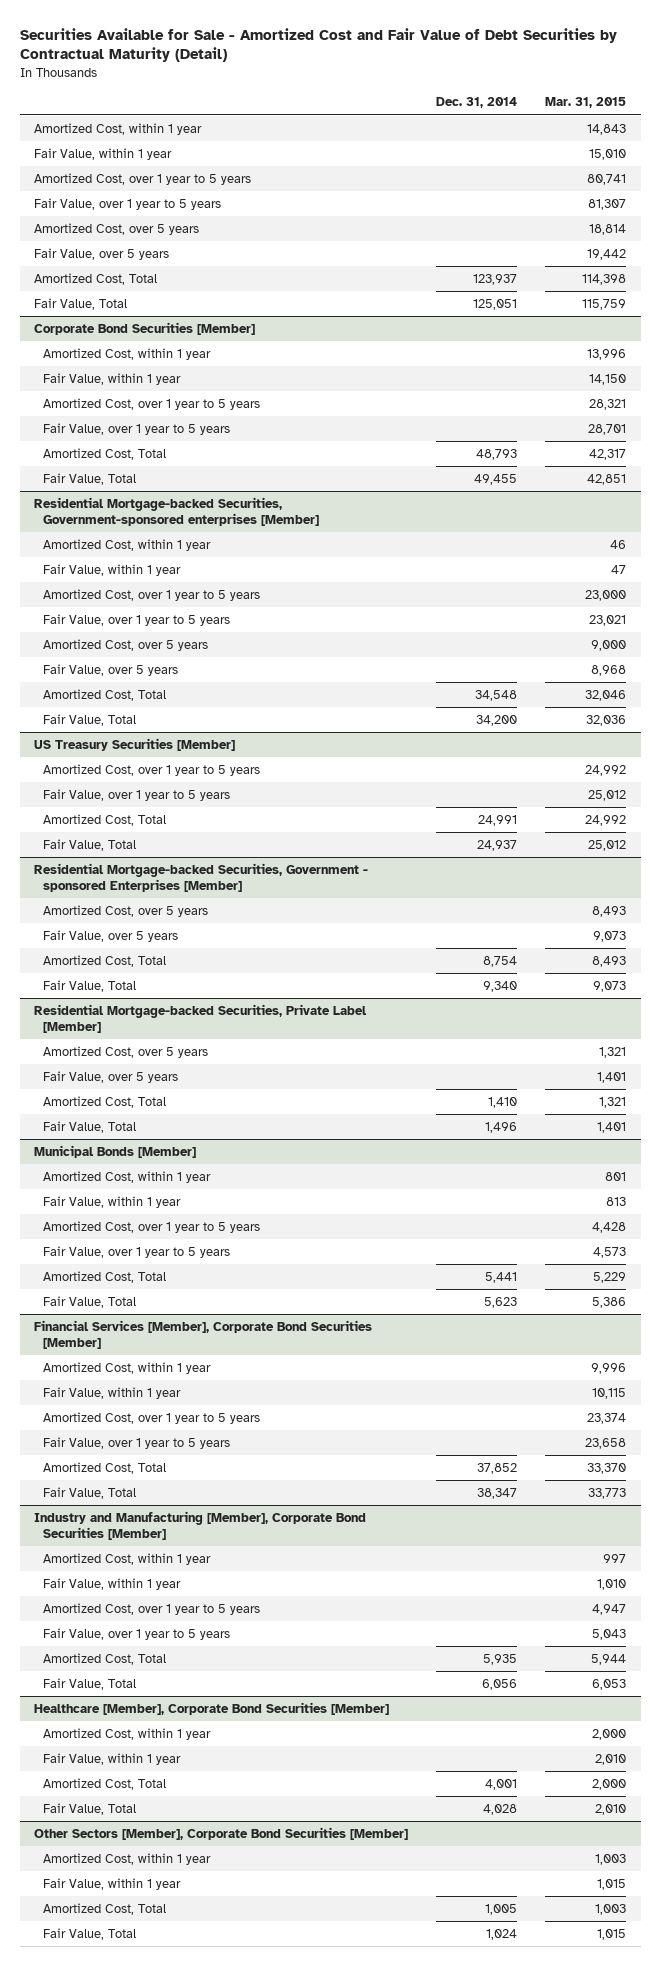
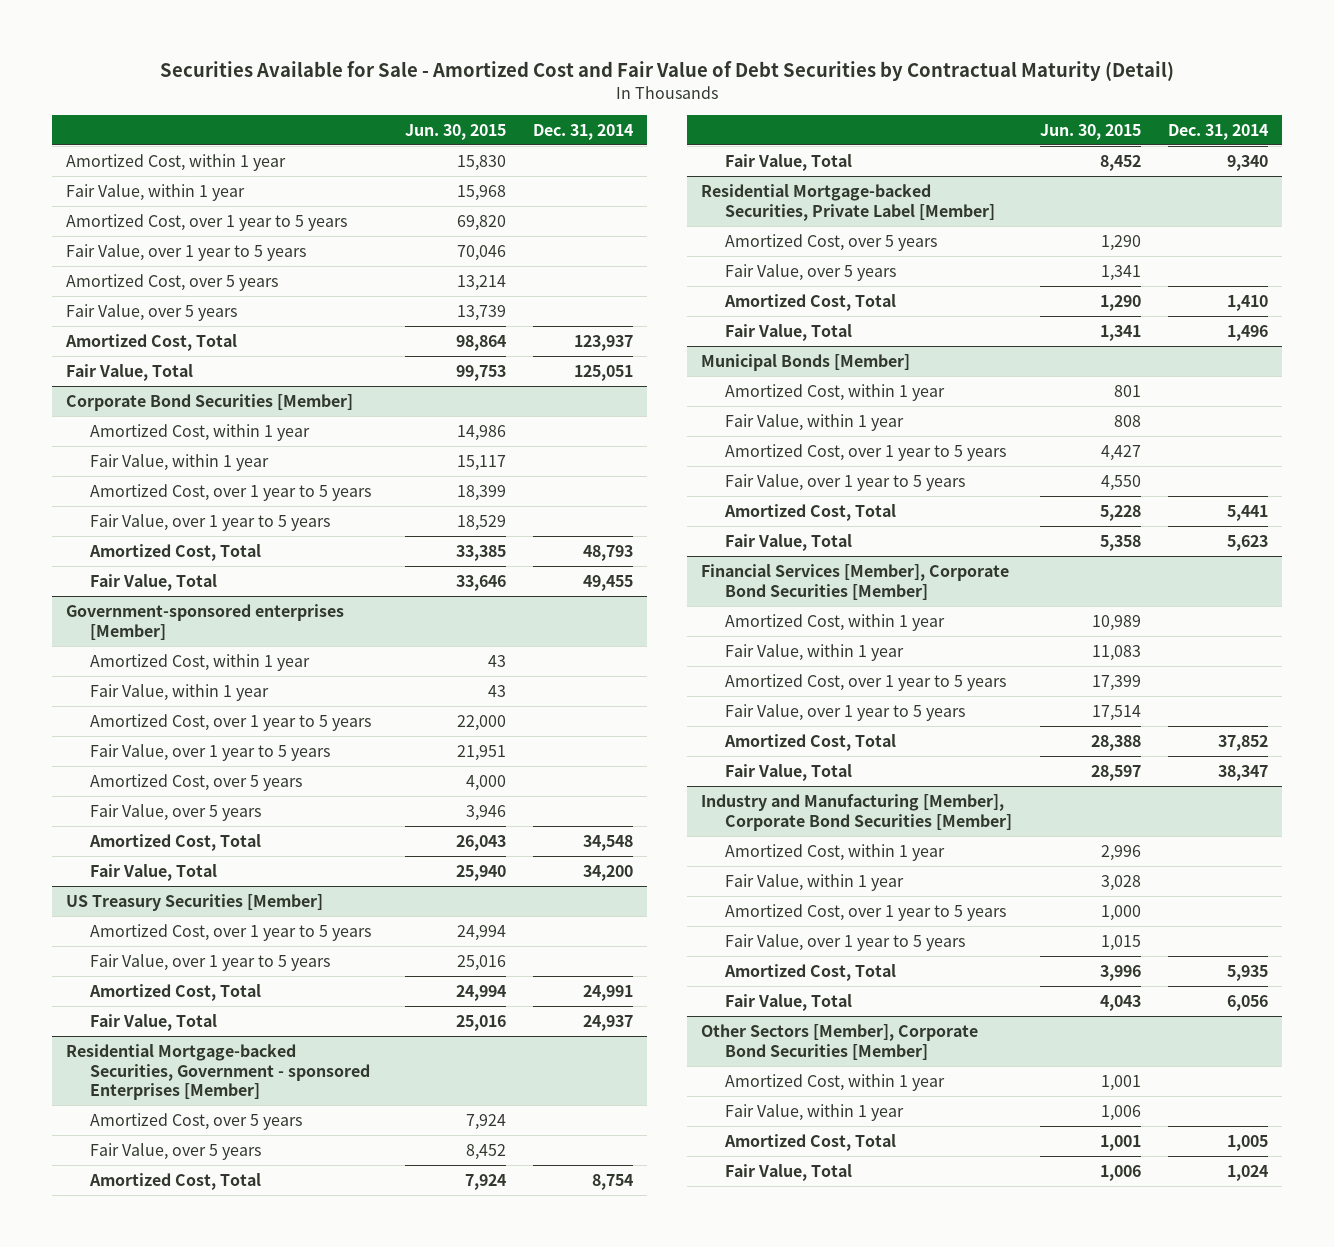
[545,97,627,109] Mar. 31, 2015 -> none
none -> [404,123,506,140] Jun. 30, 2015
[33,497,320,527] Residential Mortgage-backed Securities, Government-sponsored enterprises [Member] -> [65,603,344,640] Government-sponsored enterprises [Member]
[33,1702,389,1716] Healthcare [Member], Corporate Bond Securities [Member] -> none
[43,1728,212,1741] Amortized Cost, within 1 year -> none
[43,1753,182,1766] Fair Value, within 1 year -> none
[43,1778,167,1791] Amortized Cost, Total -> none
[43,1803,137,1816] Fair Value, Total -> none

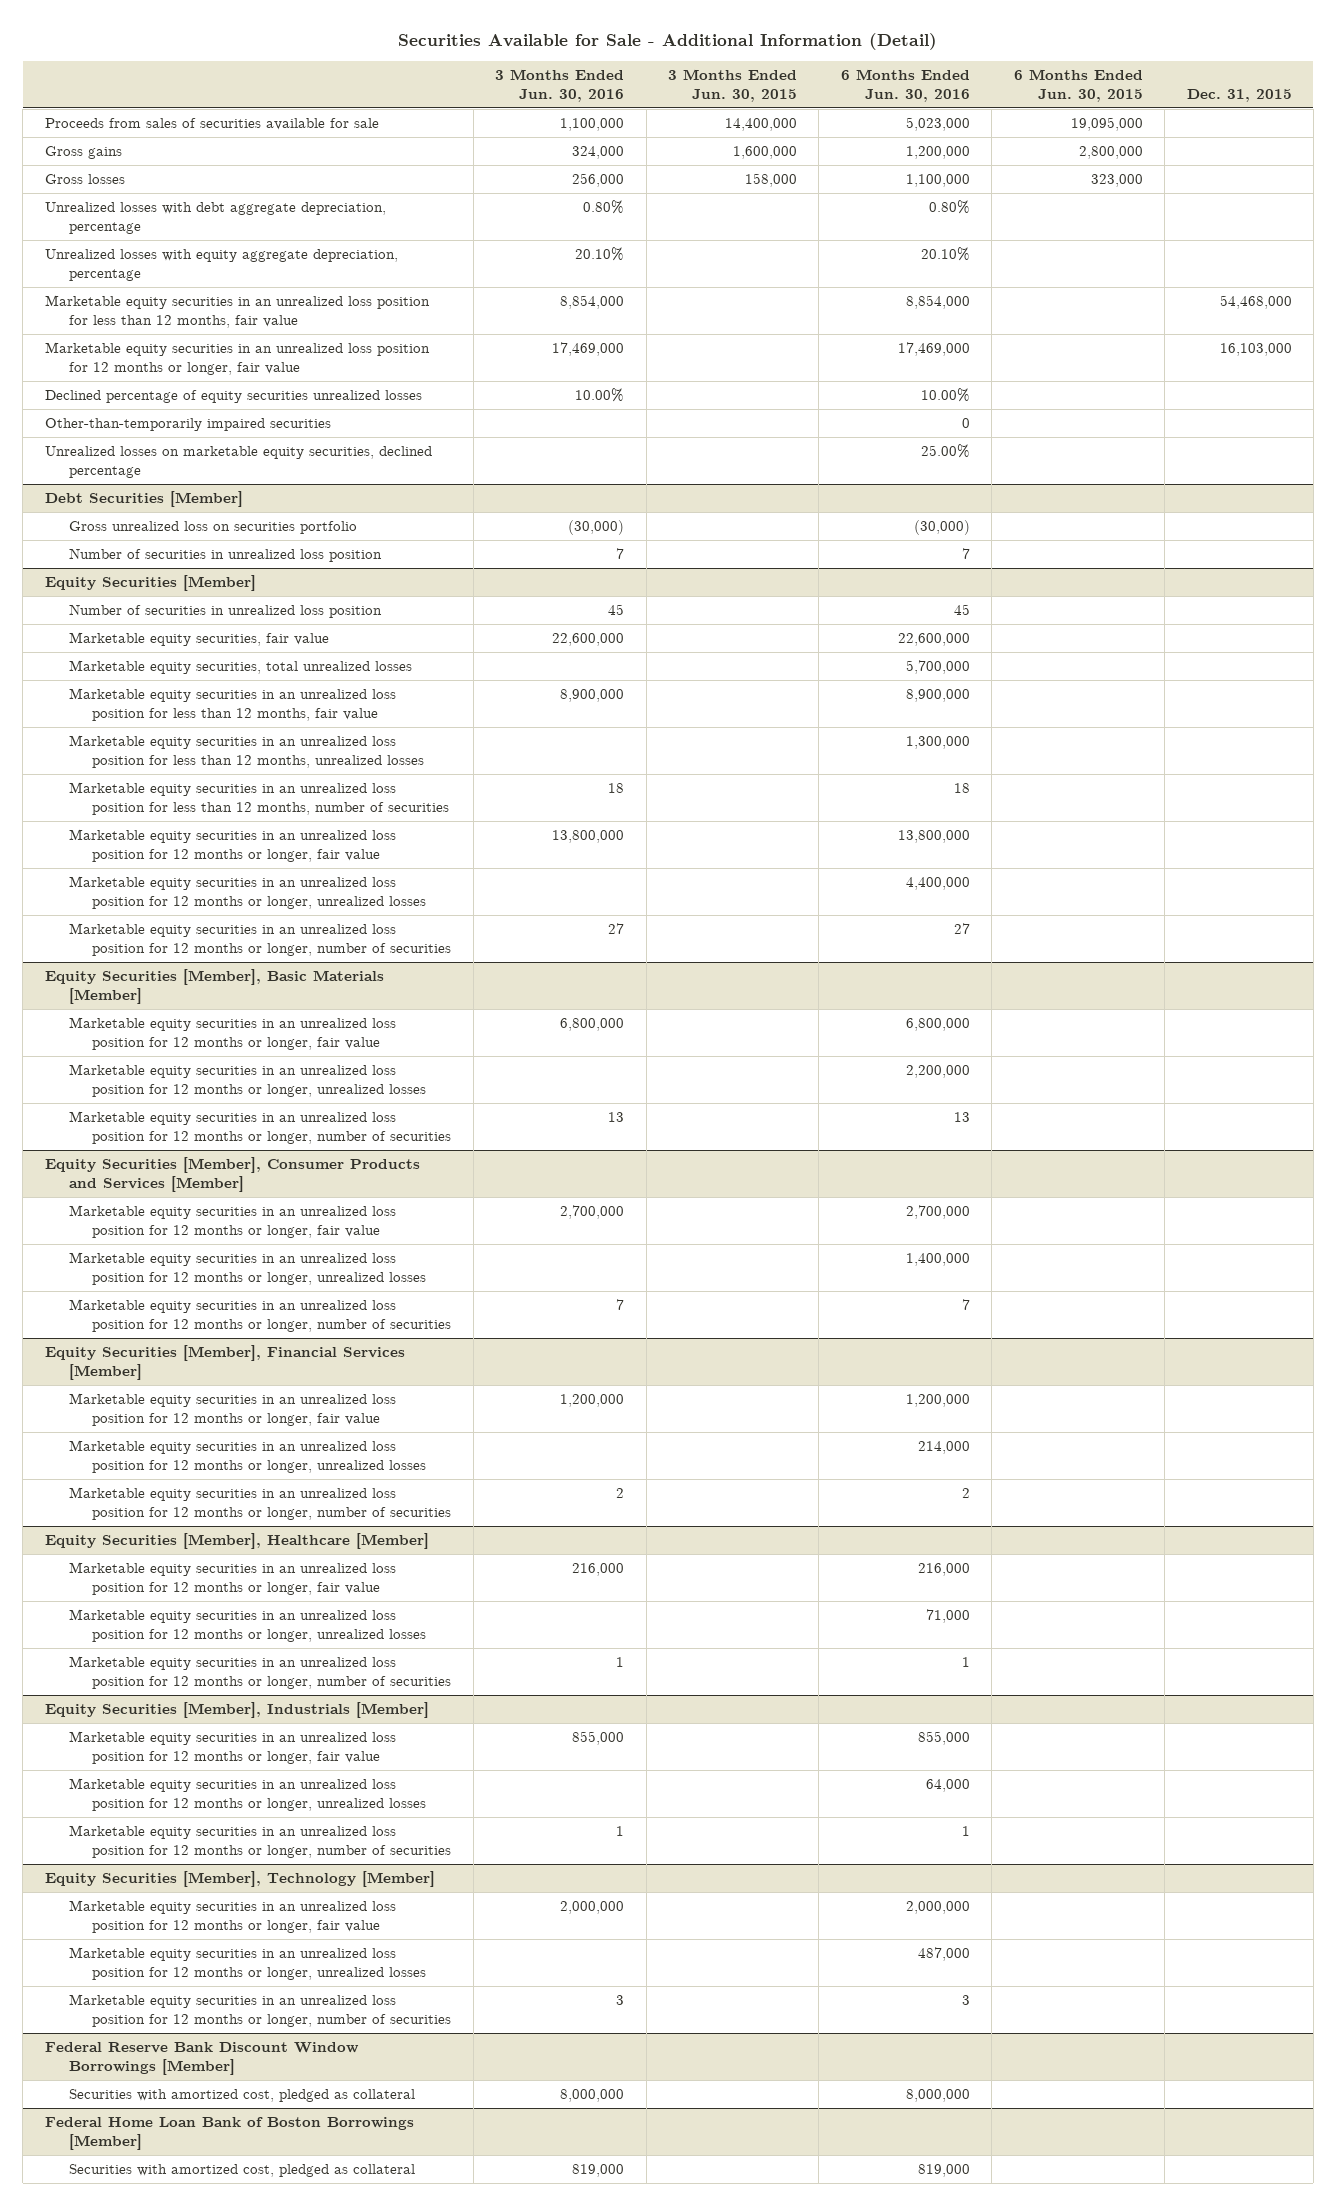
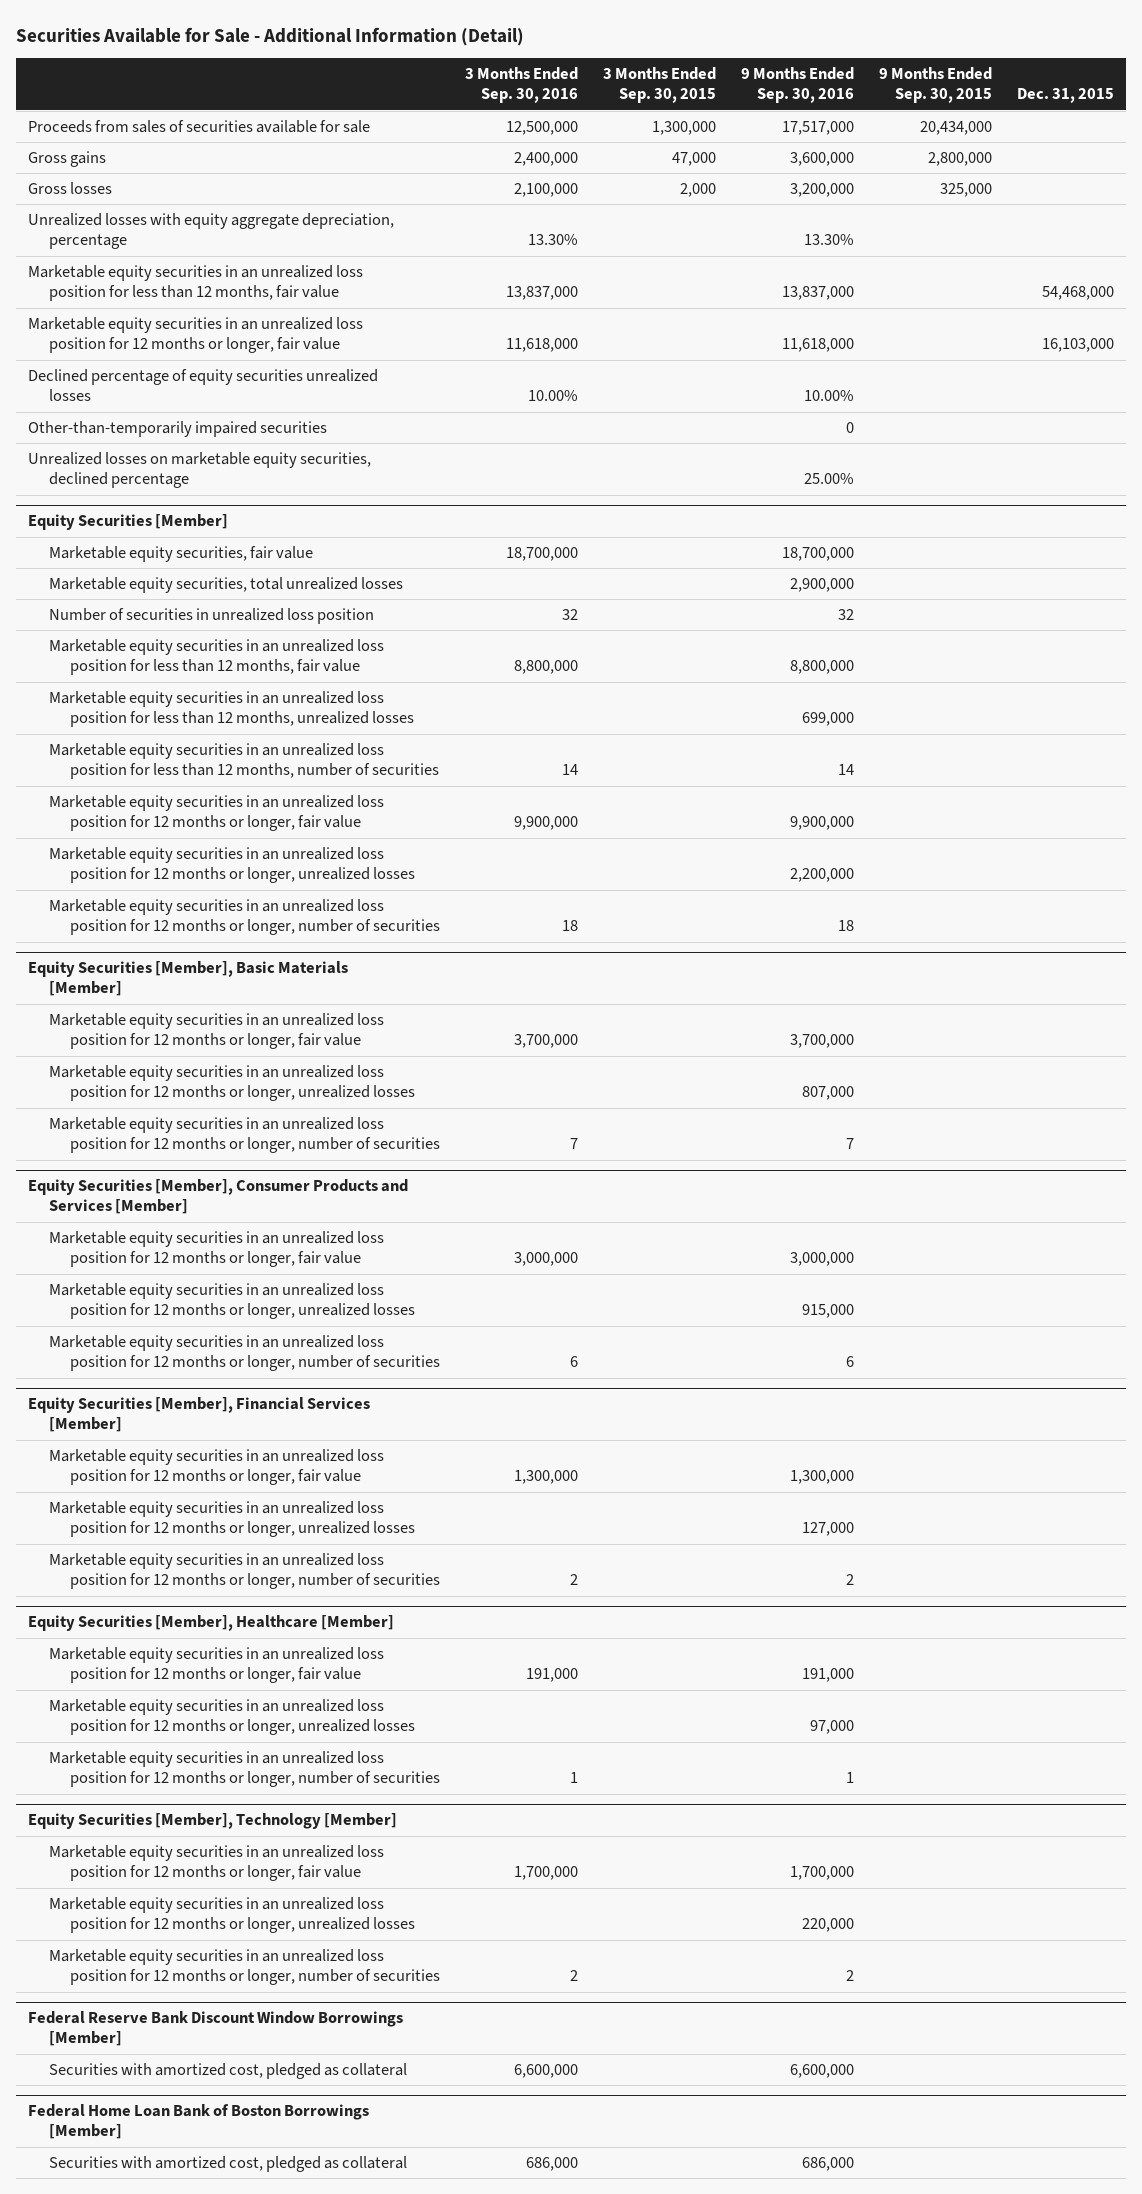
[495,69,625,102] 3 Months Ended Jun. 30, 2016 -> none
[668,69,798,102] 3 Months Ended Jun. 30, 2015 -> none
[840,69,970,102] 6 Months Ended Jun. 30, 2016 -> none
[1013,69,1143,102] 6 Months Ended Jun. 30, 2015 -> none
none -> [464,67,578,104] 3 Months Ended Sep. 30, 2016
none -> [602,67,716,104] 3 Months Ended Sep. 30, 2015
none -> [740,67,854,104] 9 Months Ended Sep. 30, 2016
none -> [878,67,992,104] 9 Months Ended Sep. 30, 2015
[44,202,386,235] Unrealized losses with debt aggregate depreciation, percentage -> none
[44,491,243,508] Debt Securities [Member] -> none
[68,521,357,535] Gross unrealized loss on securities portfolio -> none
[68,548,382,563] Number of securities in unrealized loss position -> none
[68,604,382,619] Number of securities in unrealized loss position -> [49,608,375,625] Number of securities in unrealized loss position
[44,1702,429,1719] Equity Securities [Member], Industrials [Member] -> none
[68,1731,396,1765] Marketable equity securities in an unrealized loss position for 12 months or longer, fair value -> none
[68,1778,427,1812] Marketable equity securities in an unrealized loss position for 12 months or longer, unrealized losses -> none
[68,1825,452,1859] Marketable equity securities in an unrealized loss position for 12 months or longer, number of securities -> none

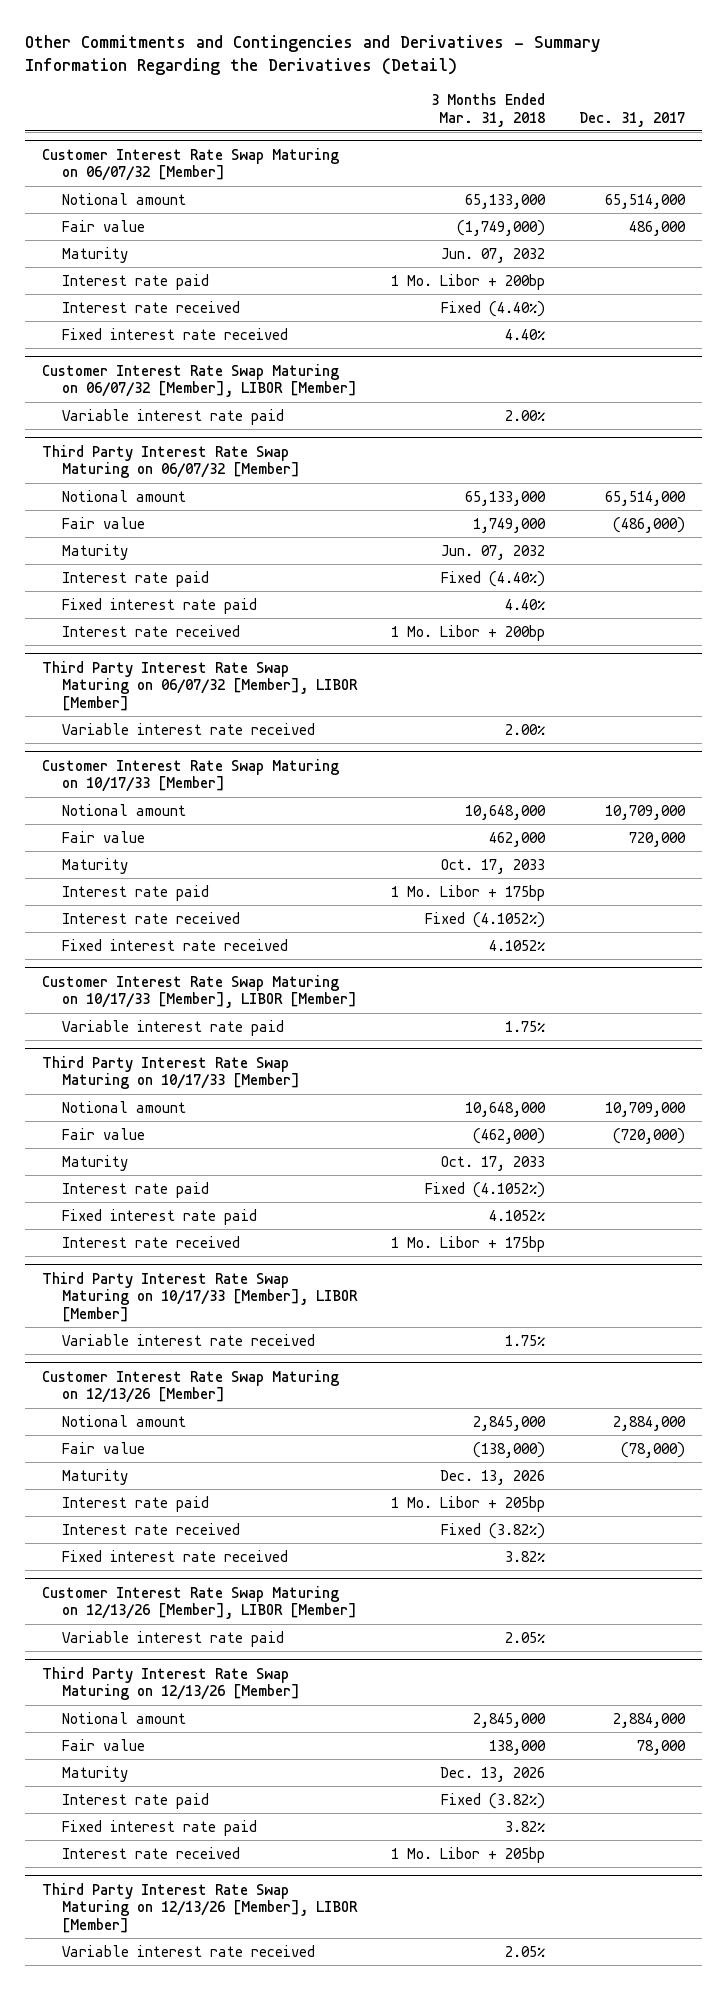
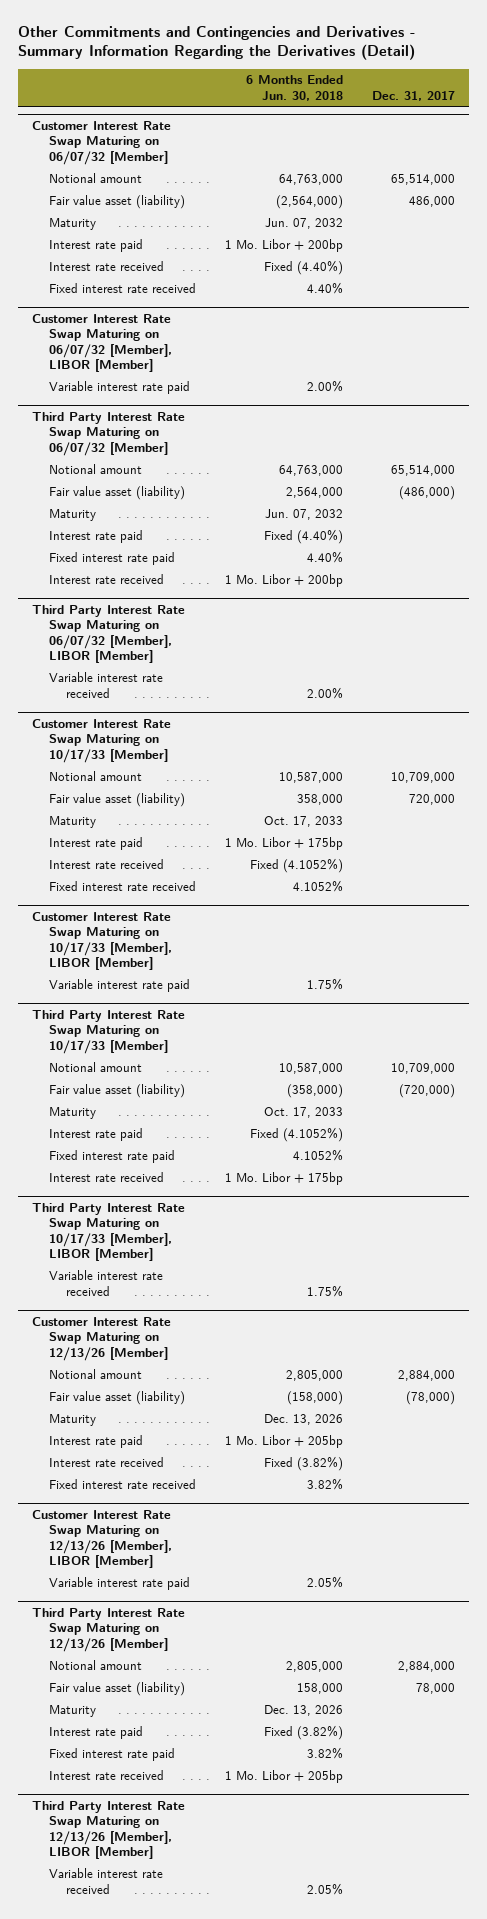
[431,92,546,127] 3 Months Ended Mar. 31, 2018 -> none
none -> [245,75,343,101] 6 Months Ended Jun. 30, 2018
[62,219,146,232] Fair value -> [48,195,185,210] Fair value asset (liability)
[62,516,146,529] Fair value -> [48,486,185,501] Fair value asset (liability)
[62,830,146,843] Fair value -> [48,793,185,808] Fair value asset (liability)
[62,1127,146,1140] Fair value -> [48,1084,185,1099] Fair value asset (liability)
[62,1441,146,1454] Fair value -> [48,1391,185,1406] Fair value asset (liability)
[62,1738,146,1751] Fair value -> [48,1682,185,1697] Fair value asset (liability)

